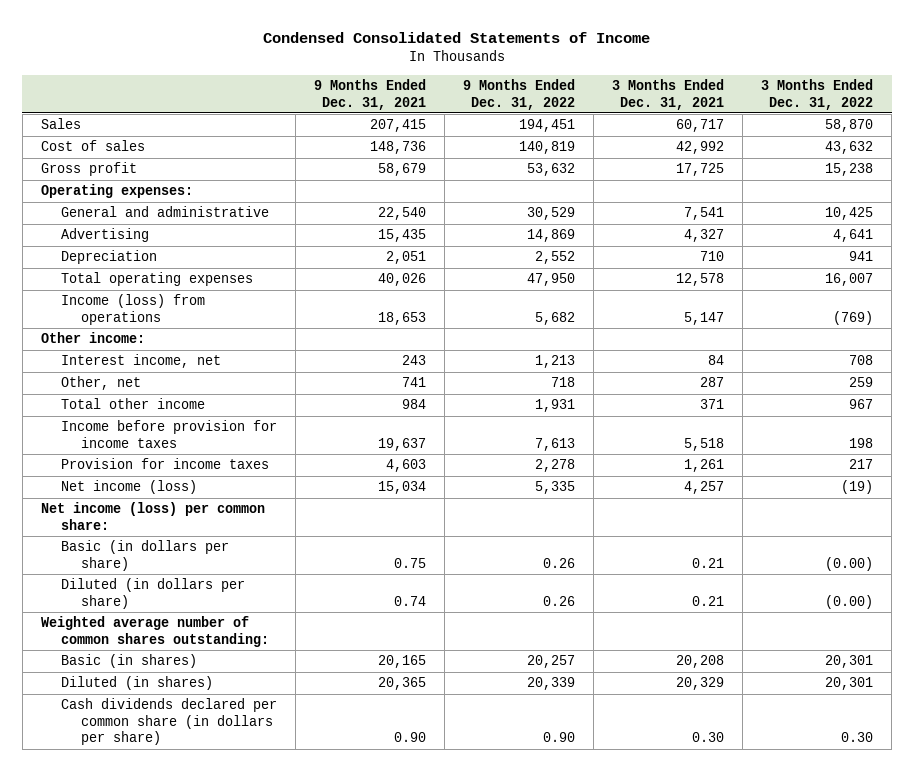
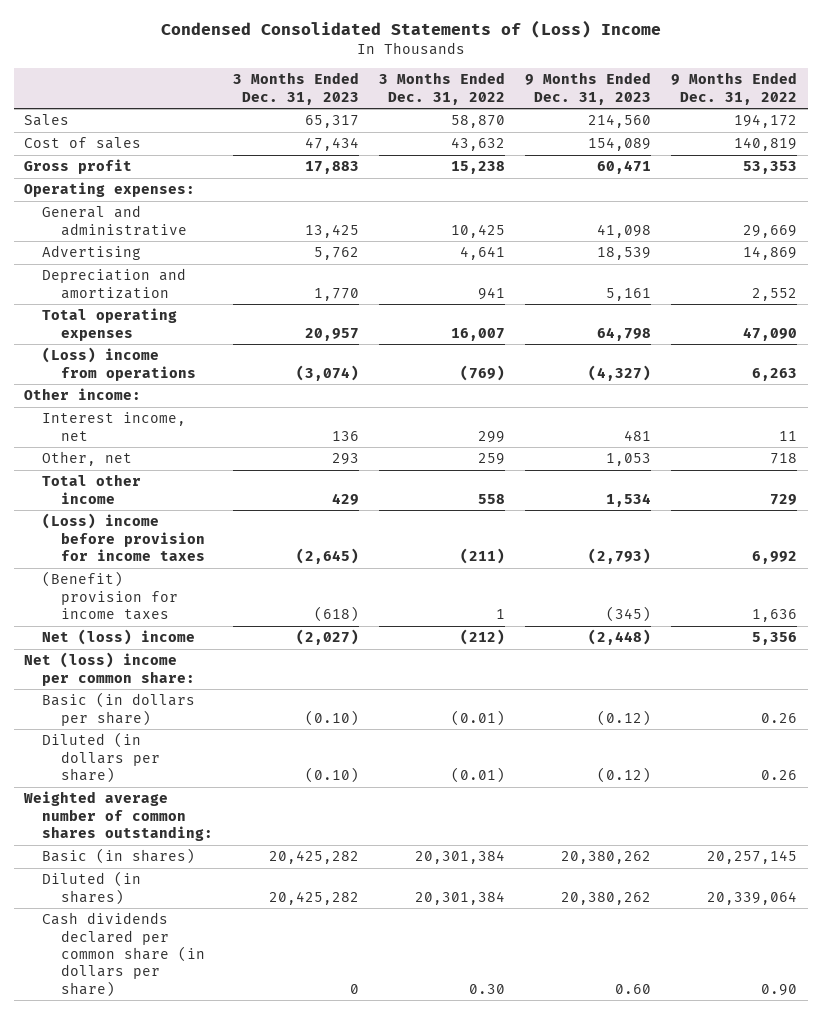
[263,32,651,44] Condensed Consolidated Statements of Income -> [160,20,661,39] Condensed Consolidated Statements of (Loss) Income
[314,78,427,110] 9 Months Ended Dec. 31, 2021 -> none
[612,78,725,110] 3 Months Ended Dec. 31, 2021 -> none
none -> [233,72,360,105] 3 Months Ended Dec. 31, 2023
none -> [525,72,652,105] 9 Months Ended Dec. 31, 2023
[519,119,576,133] 194,451 -> [734,114,798,129] 194,172
[527,163,576,177] 53,632 -> [743,161,798,175] 53,353
[527,207,576,221] 30,529 -> [743,224,798,238] 29,669
[60,250,157,265] Depreciation -> [42,268,187,299] Depreciation and amortization
[527,273,576,287] 47,950 -> [743,326,798,341] 47,090
[60,294,205,325] Income (loss) from operations -> [42,347,196,381] (Loss) income from operations
[535,311,576,325] 5,682 -> [752,367,798,381] 6,263
[535,355,576,369] 1,213 -> [779,430,798,441] 11
[849,355,874,366] 708 -> [478,430,506,443] 299
[535,399,576,413] 1,931 -> [770,493,798,505] 729
[849,399,874,410] 967 -> [478,493,506,504] 558
[60,420,277,448] Income before provision for income taxes -> [42,513,205,562] (Loss) income before provision for income taxes
[535,437,576,451] 7,613 -> [752,551,798,565] 6,992
[849,437,874,448] 198 -> [460,548,506,565] (211)
[60,458,269,470] Provision for income taxes -> [42,571,178,621] (Benefit) provision for income taxes
[535,459,576,473] 2,278 -> [752,609,798,623] 1,636
[849,459,874,470] 217 -> [496,609,506,620] 1
[60,480,197,495] Net income (loss) -> [42,629,196,646] Net (loss) income
[535,481,576,495] 5,335 -> [752,632,798,646] 5,356
[841,480,874,495] (19) -> [460,629,506,646] (212)
[41,502,266,530] Net income (loss) per common share: -> [23,652,196,686] Net (loss) income per common share:
[825,556,874,571] (0.00) -> [451,709,506,726] (0.01)
[825,594,874,609] (0.00) -> [451,767,506,784] (0.01)
[527,655,576,669] 20,257 -> [707,850,798,865] 20,257,145
[825,655,874,669] 20,301 -> [415,850,506,865] 20,301,384
[527,677,576,691] 20,339 -> [707,890,798,905] 20,339,064
[825,677,874,691] 20,301 -> [415,890,506,905] 20,301,384

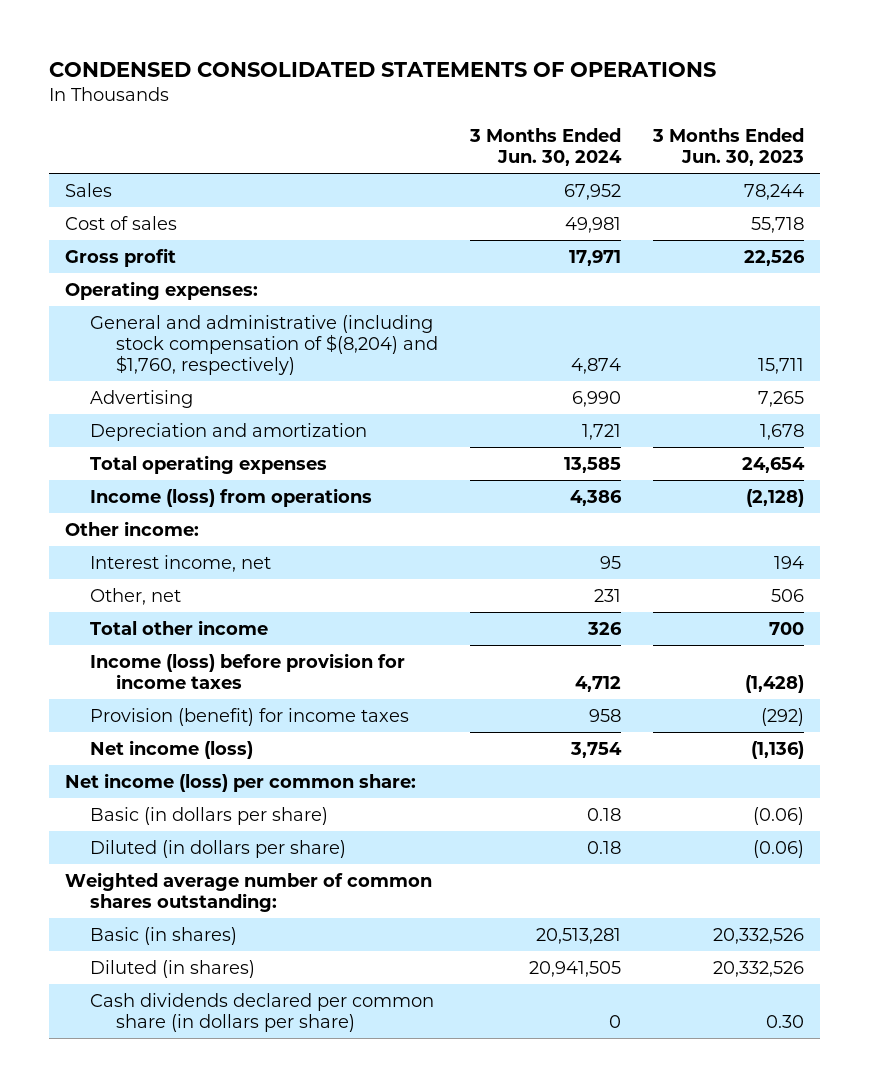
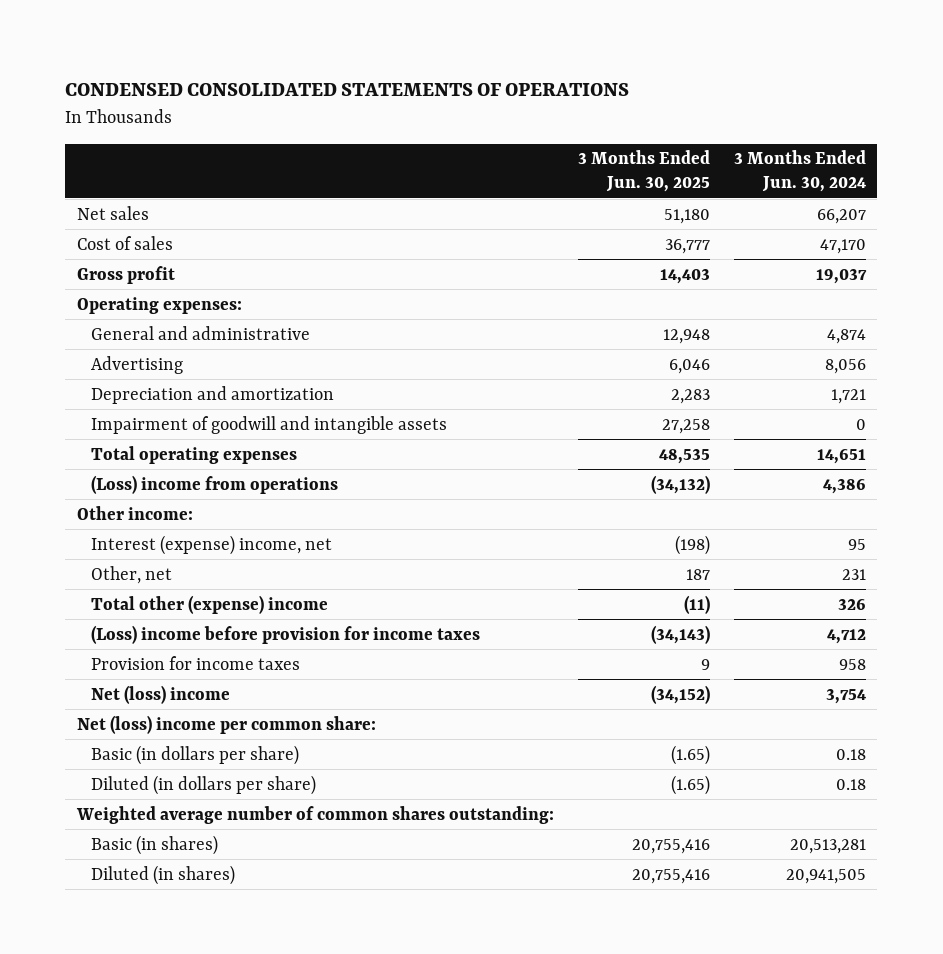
[652,128,805,167] 3 Months Ended Jun. 30, 2023 -> none
none -> [577,150,710,193] 3 Months Ended Jun. 30, 2025
[64,182,112,197] Sales -> [77,205,150,220] Net sales
[564,183,622,200] 67,952 -> [816,208,866,224] 66,207
[565,216,622,233] 49,981 -> [819,238,866,254] 47,170
[569,249,622,266] 17,971 -> [815,268,867,284] 19,037
[90,314,439,375] General and administrative (including stock compensation of $(8,204) and $1,760, respectively) -> [91,325,311,340] General and administrative
[572,390,622,407] 6,990 -> [824,358,866,374] 8,056
none -> [91,415,448,434] Impairment of goodwill and intangible assets
[564,456,622,473] 13,585 -> [816,448,866,464] 14,651
[90,487,373,507] Income (loss) from operations -> [91,474,339,494] (Loss) income from operations
[90,554,272,572] Interest income, net -> [91,534,333,555] Interest (expense) income, net
[90,619,269,635] Total other income -> [91,594,329,614] Total other (expense) income
[90,652,406,689] Income (loss) before provision for income taxes -> [91,624,481,644] (Loss) income before provision for income taxes
[90,707,410,726] Provision (benefit) for income taxes -> [91,655,301,670] Provision for income taxes
[90,739,254,759] Net income (loss) -> [91,684,231,704] Net (loss) income
[64,772,416,792] Net income (loss) per common share: -> [77,714,377,734] Net (loss) income per common share:
[90,992,435,1032] Cash dividends declared per common share (in dollars per share) -> none

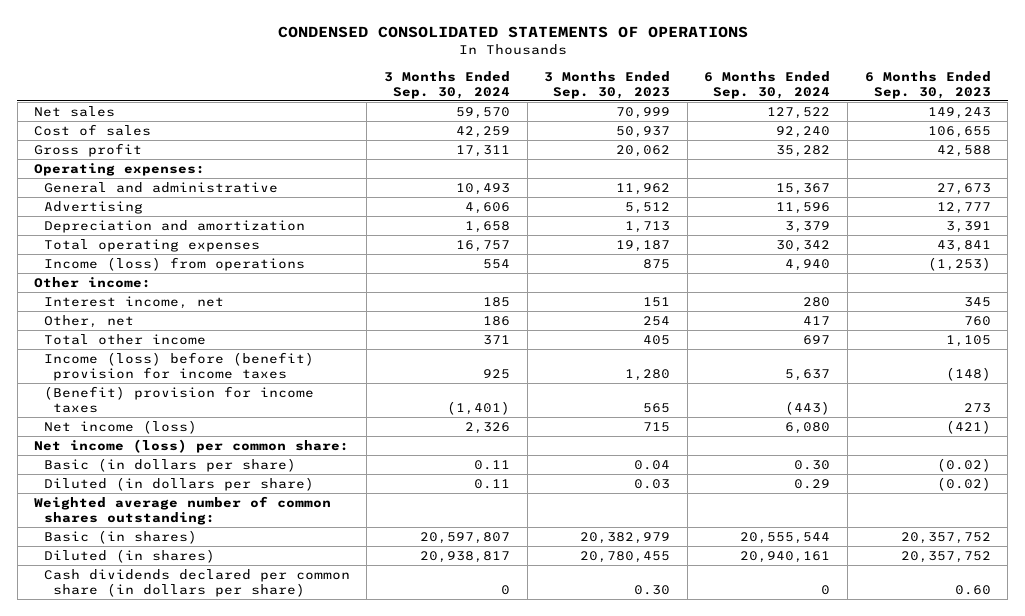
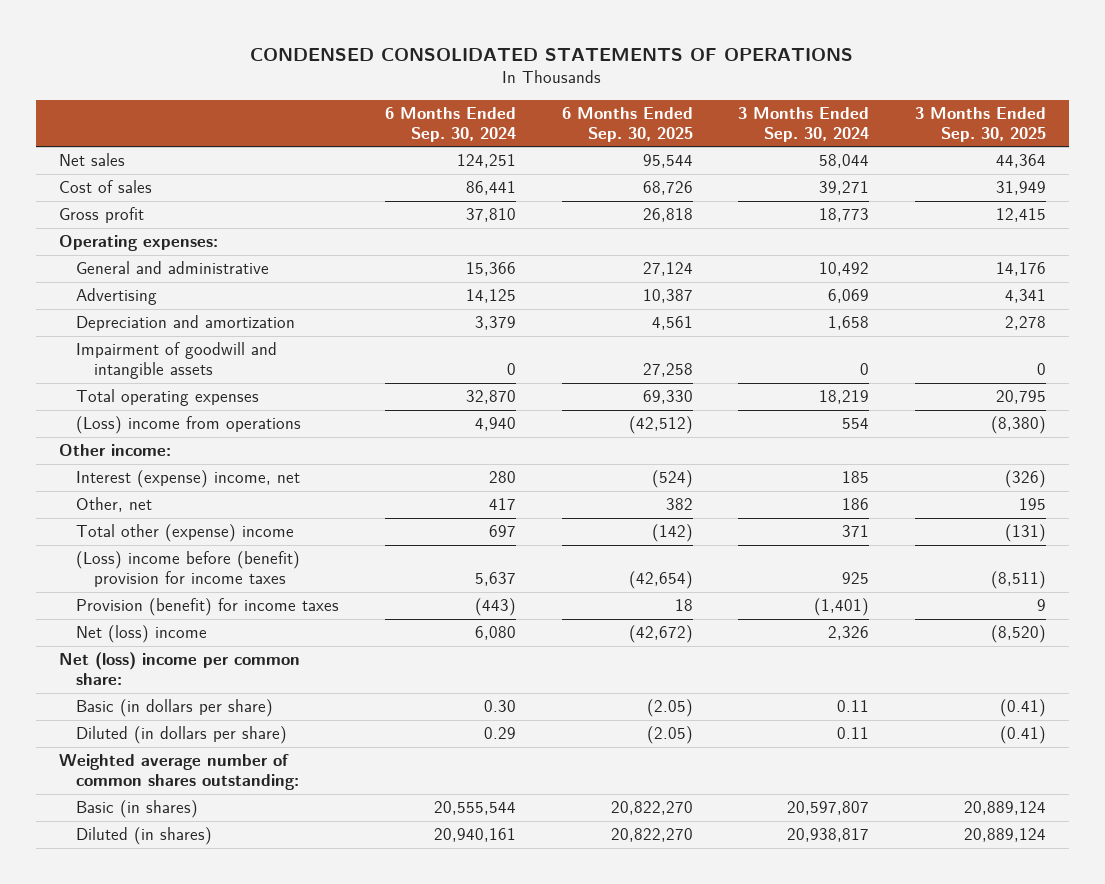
[544,70,671,99] 3 Months Ended Sep. 30, 2023 -> none
[864,70,991,99] 6 Months Ended Sep. 30, 2023 -> none
none -> [561,106,693,142] 6 Months Ended Sep. 30, 2025
none -> [915,106,1047,142] 3 Months Ended Sep. 30, 2025
[455,106,510,119] 59,570 -> [819,154,870,169] 58,044
[767,106,831,119] 127,522 -> [456,154,516,169] 124,251
[455,125,510,138] 42,259 -> [819,181,870,196] 39,271
[776,125,831,138] 92,240 -> [465,181,516,196] 86,441
[455,144,510,157] 17,311 -> [819,208,870,223] 18,773
[776,144,831,157] 35,282 -> [465,208,516,223] 37,810
[455,182,510,195] 10,493 -> [819,262,870,277] 10,492
[776,182,831,195] 15,367 -> [465,262,516,277] 15,366
[464,201,510,214] 4,606 -> [828,289,870,304] 6,069
[776,201,831,214] 11,596 -> [465,289,516,304] 14,125
none -> [76,342,278,380] Impairment of goodwill and intangible assets
[455,239,510,252] 16,757 -> [819,390,870,405] 18,219
[776,239,831,252] 30,342 -> [465,390,516,405] 32,870
[43,256,305,271] Income (loss) from operations -> [76,416,302,435] (Loss) income from operations
[43,295,224,309] Interest income, net -> [76,470,301,489] Interest (expense) income, net
[43,333,206,345] Total other income -> [76,524,295,543] Total other (expense) income
[43,351,314,382] Income (loss) before (benefit) provision for income taxes -> [76,551,301,588] (Loss) income before (benefit) provision for income taxes
[43,385,314,414] (Benefit) provision for income taxes -> [76,598,340,617] Provision (benefit) for income taxes
[43,419,197,434] Net income (loss) -> [76,625,208,644] Net (loss) income
[34,438,350,453] Net income (loss) per common share: -> [58,652,300,686] Net (loss) income per common share:
[43,568,350,598] Cash dividends declared per common share (in dollars per share) -> none

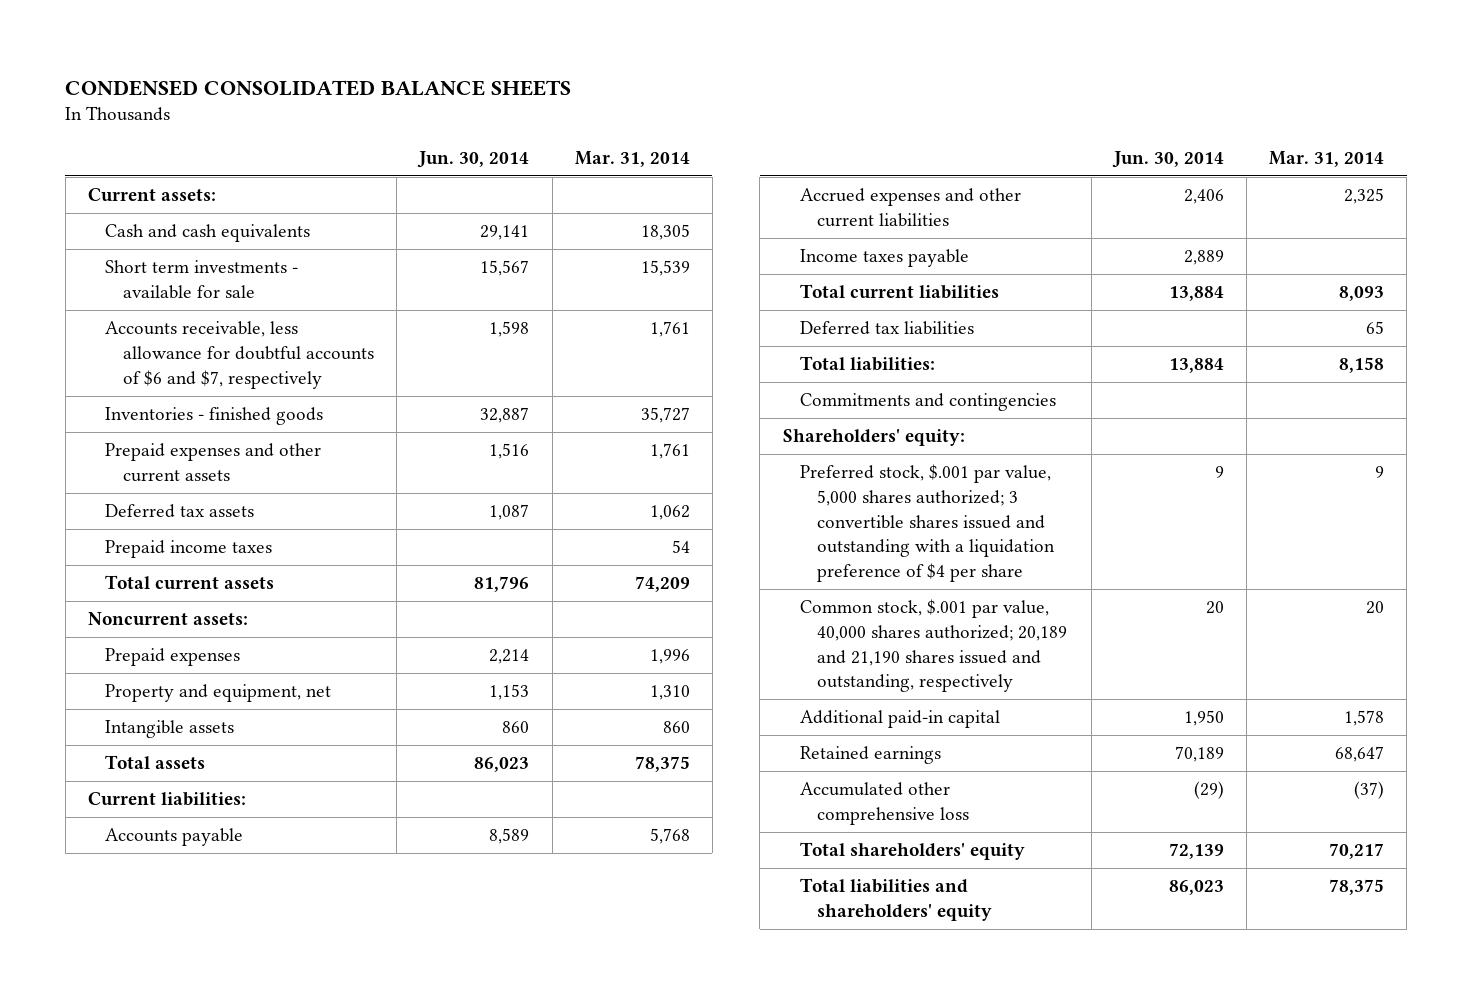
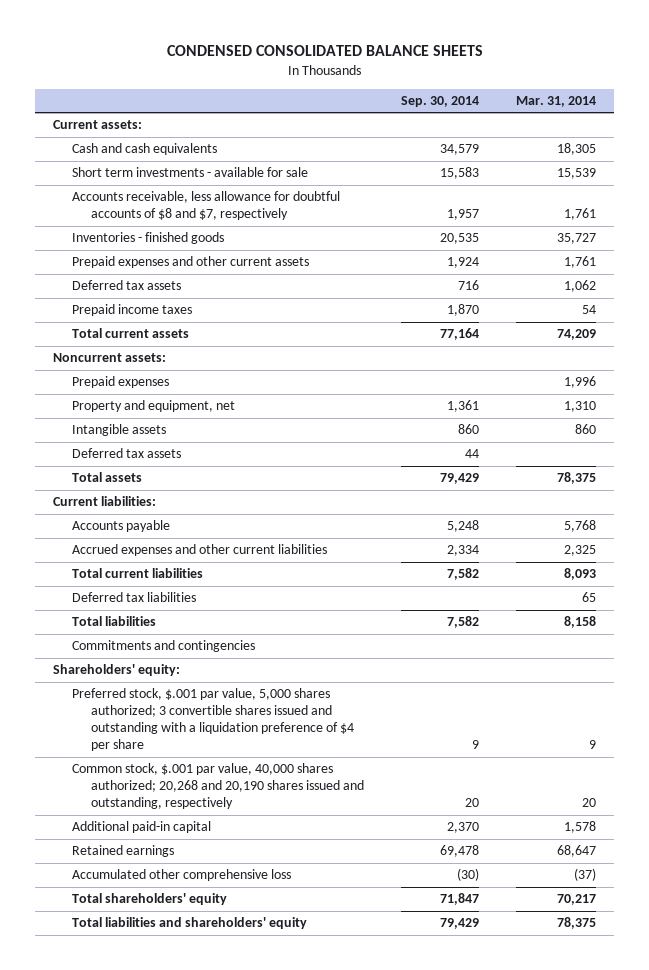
[417,150,530,168] Jun. 30, 2014 -> none
none -> [400,96,479,108] Sep. 30, 2014
[105,321,374,389] Accounts receivable, less allowance for doubtful accounts of $6 and $7, respectively -> [71,191,340,221] Accounts receivable, less allowance for doubtful accounts of $8 and $7, respectively
none -> [71,448,181,459] Deferred tax assets
[799,249,969,268] Income taxes payable -> none
[799,356,935,372] Total liabilities: -> [71,616,156,627] Total liabilities
[799,599,1068,693] Common stock, $.001 par value, 40,000 shares authorized; 20,189 and 21,190 shares issued and outstanding, respectively -> [71,763,364,810] Common stock, $.001 par value, 40,000 shares authorized; 20,268 and 20,190 shares issued and outstanding, respectively

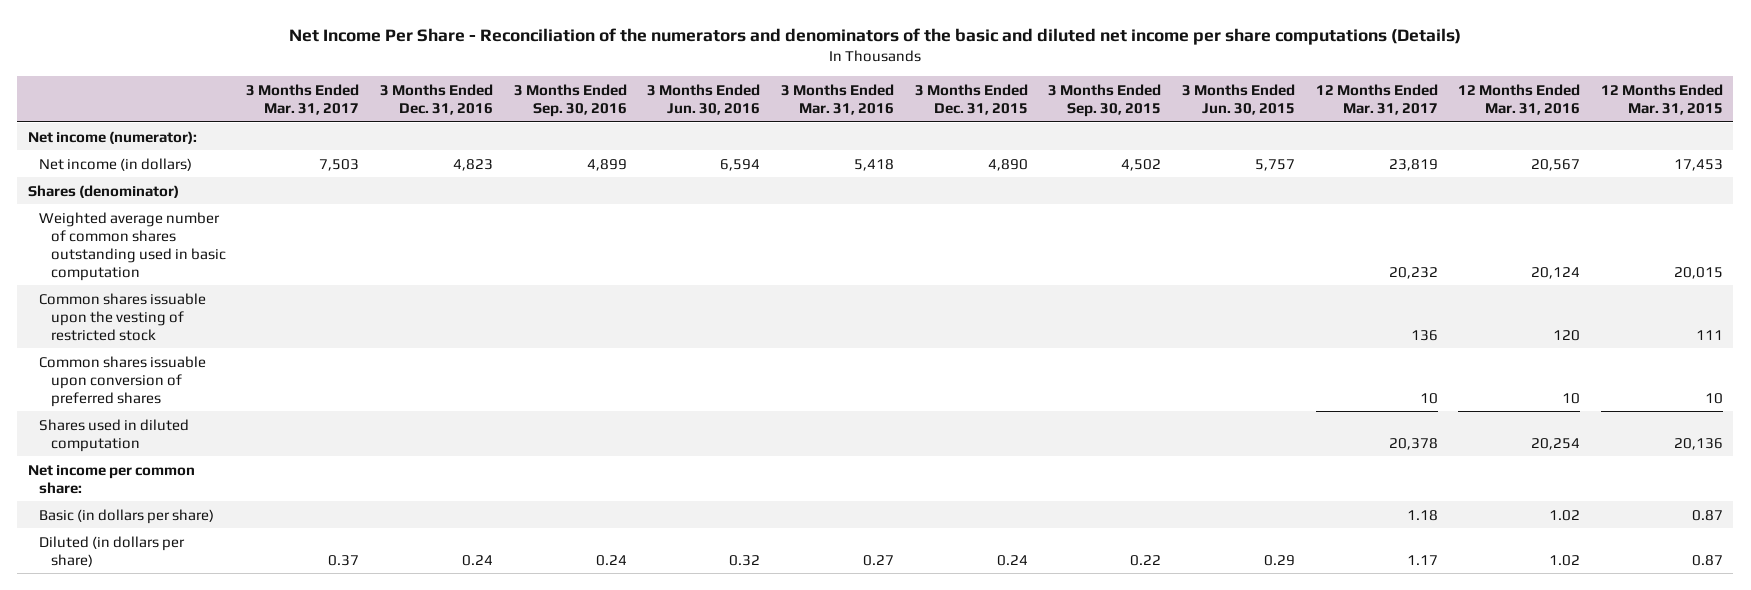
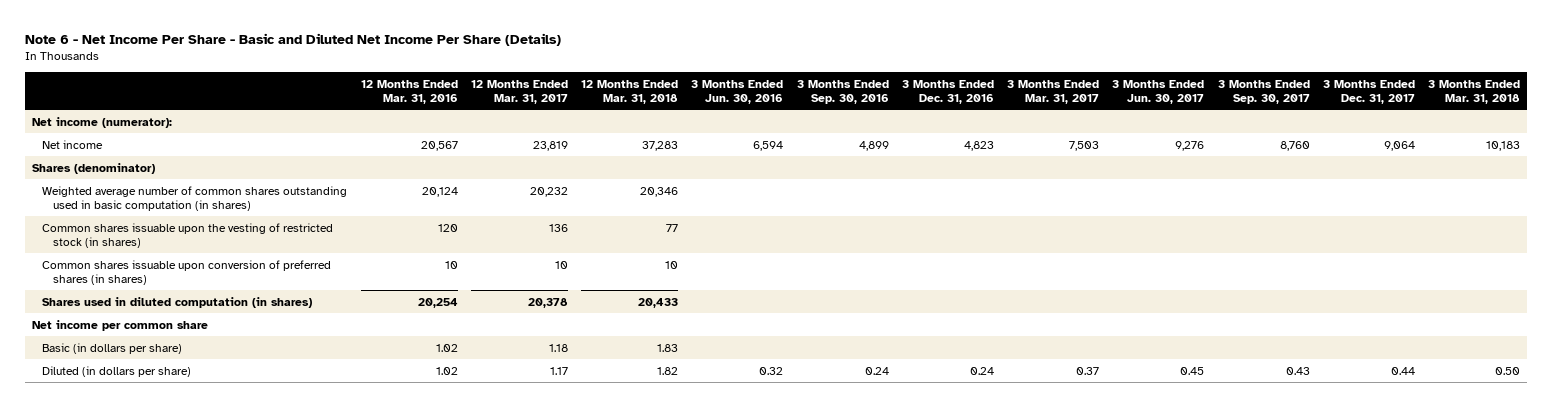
[289,27,1462,45] Net Income Per Share - Reconciliation of the numerators and denominators of the basic and diluted net income per share computations (Details) -> [25,32,562,46] Note 6 - Net Income Per Share - Basic and Diluted Net Income Per Share (Details)
[781,83,895,115] 3 Months Ended Mar. 31, 2016 -> none
[914,83,1028,115] 3 Months Ended Dec. 31, 2015 -> none
[1048,83,1162,117] 3 Months Ended Sep. 30, 2015 -> none
[1182,83,1296,115] 3 Months Ended Jun. 30, 2015 -> none
[1601,83,1724,115] 12 Months Ended Mar. 31, 2015 -> none
none -> [581,79,679,104] 12 Months Ended Mar. 31, 2018
none -> [1112,79,1205,104] 3 Months Ended Jun. 30, 2017
none -> [1217,79,1310,104] 3 Months Ended Sep. 30, 2017
none -> [1322,79,1415,104] 3 Months Ended Dec. 31, 2017
none -> [1428,79,1521,104] 3 Months Ended Mar. 31, 2018
[39,157,193,171] Net income (in dollars) -> [42,139,104,149] Net income
[39,211,226,281] Weighted average number of common shares outstanding used in basic computation -> [42,185,348,211] Weighted average number of common shares outstanding used in basic computation (in shares)
[39,292,207,341] Common shares issuable upon the vesting of restricted stock -> [42,222,334,248] Common shares issuable upon the vesting of restricted stock (in shares)
[39,355,207,407] Common shares issuable upon conversion of preferred shares -> [42,259,332,285] Common shares issuable upon conversion of preferred shares (in shares)
[39,418,190,452] Shares used in diluted computation -> [42,296,313,308] Shares used in diluted computation (in shares)
[27,464,195,494] Net income per common share: -> [31,319,208,331] Net income per common share

